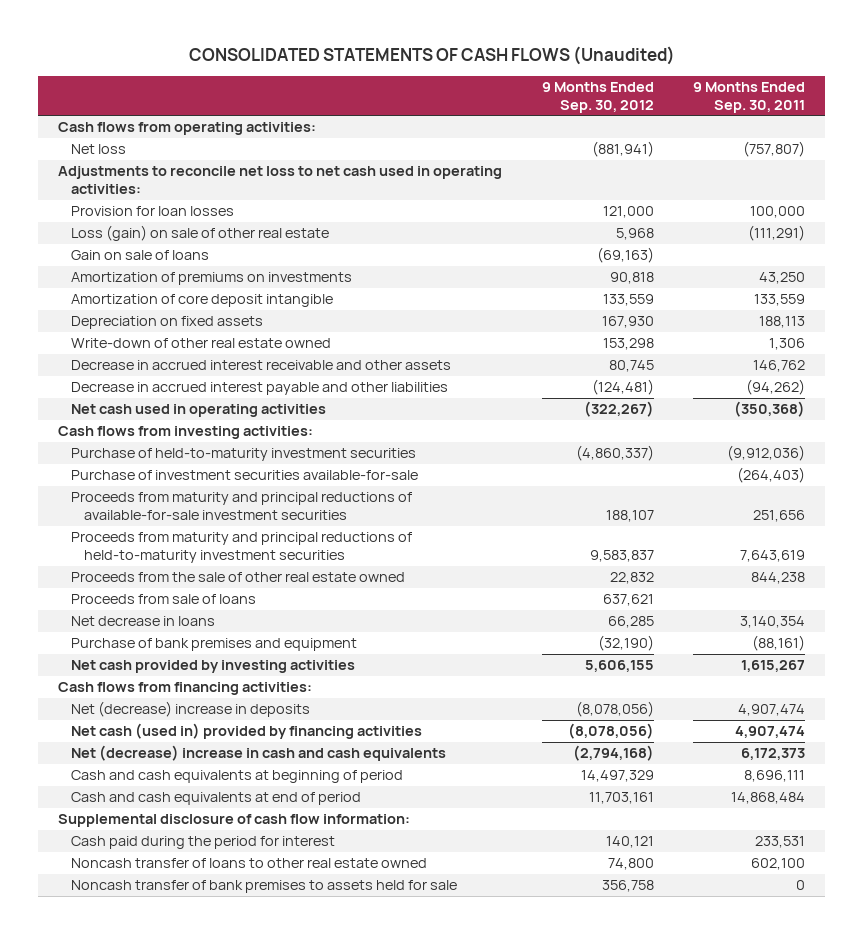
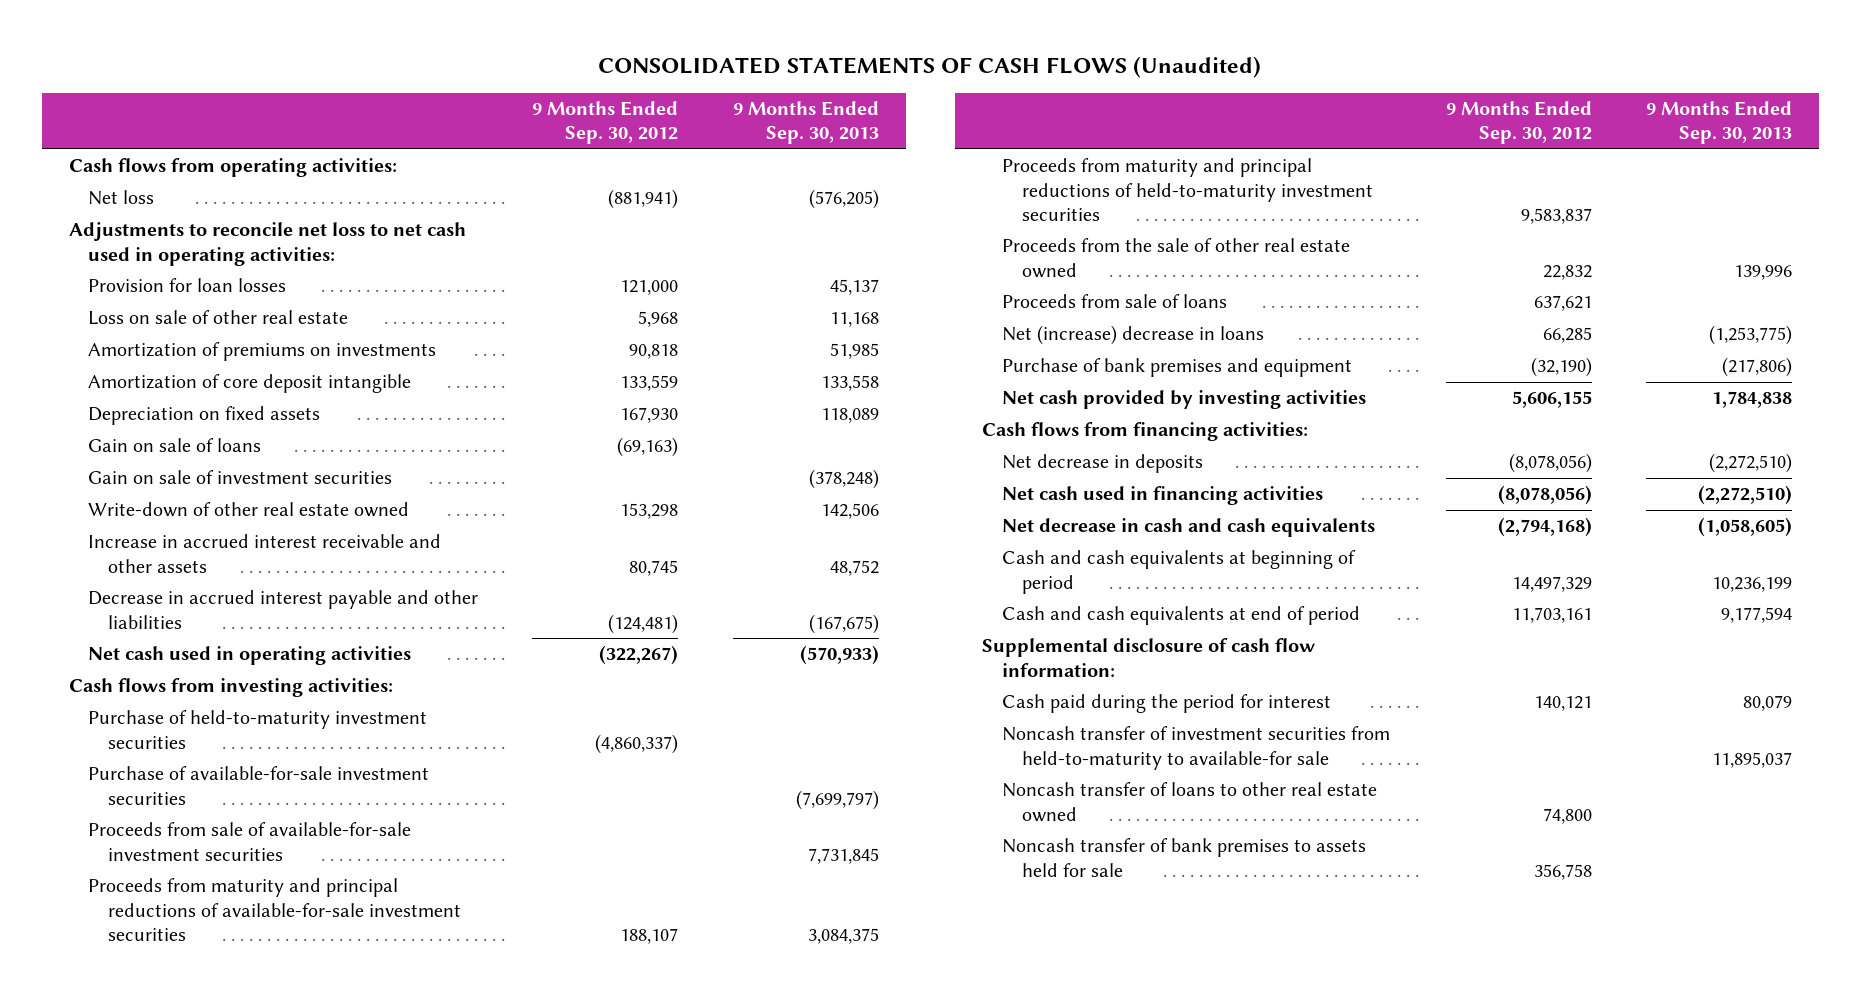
[693,82,806,113] 9 Months Ended Sep. 30, 2011 -> none
none -> [732,100,879,145] 9 Months Ended Sep. 30, 2013
[71,225,330,242] Loss (gain) on sale of other real estate -> [88,310,349,326] Loss on sale of other real estate
[71,250,210,261] Gain on sale of loans -> [88,438,262,453] Gain on sale of loans
none -> [88,470,393,485] Gain on sale of investment securities
[71,360,452,371] Decrease in accrued interest receivable and other assets -> [88,534,442,573] Increase in accrued interest receivable and other assets
[71,470,419,481] Purchase of investment securities available-for-sale -> [88,766,430,805] Purchase of available-for-sale investment securities
none -> [88,822,412,861] Proceeds from sale of available-for-sale investment securities
[71,616,216,627] Net decrease in loans -> [1001,325,1264,346] Net (increase) decrease in loans
[71,701,311,718] Net (decrease) increase in deposits -> [1001,454,1203,474] Net decrease in deposits
[71,723,423,740] Net cash (used in) provided by financing activities -> [1001,486,1323,506] Net cash used in financing activities
[71,745,447,762] Net (decrease) increase in cash and cash equivalents -> [1001,518,1375,538] Net decrease in cash and cash equivalents
none -> [1001,726,1390,770] Noncash transfer of investment securities from held-to-maturity to available-for sale

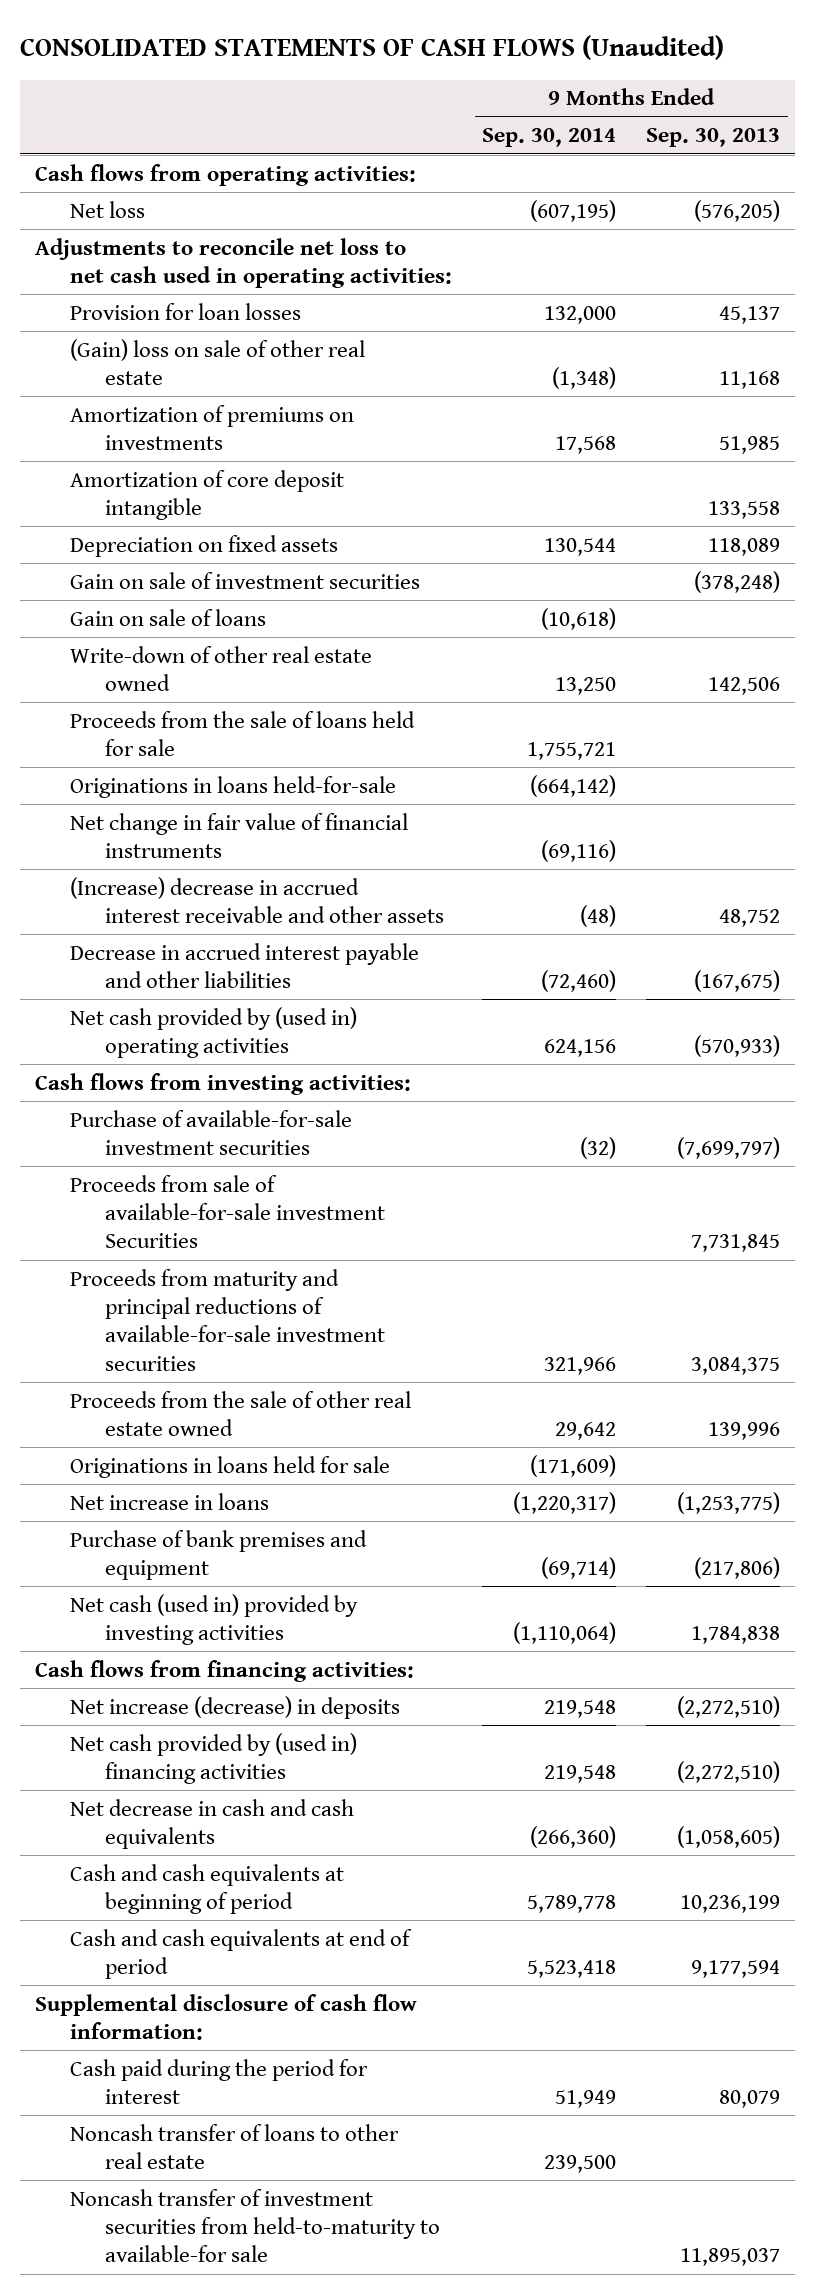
[532,100,679,145] 9 Months Ended Sep. 30, 2012 -> none
none -> [482,128,617,148] Sep. 30, 2014
[88,310,349,326] Loss on sale of other real estate -> [70,338,366,386] (Gain) loss on sale of other real estate
[88,438,262,453] Gain on sale of loans -> [70,608,267,626] Gain on sale of loans
none -> [70,710,416,757] Proceeds from the sale of loans held for sale
none -> [70,775,397,798] Originations in loans held-for-sale
none -> [70,812,409,859] Net change in fair value of financial instruments
[88,534,442,573] Increase in accrued interest receivable and other assets -> [70,876,445,924] (Increase) decrease in accrued interest receivable and other assets
[88,646,412,666] Net cash used in operating activities -> [70,1006,358,1059] Net cash provided by (used in) operating activities
[88,710,428,749] Purchase of held-to-maturity investment securities -> none
[88,822,412,861] Proceeds from sale of available-for-sale investment securities -> [70,1174,386,1249] Proceeds from sale of available-for-sale investment Securities
[1001,158,1373,222] Proceeds from maturity and principal reductions of held-to-maturity investment securities -> none
[1001,294,1227,309] Proceeds from sale of loans -> none
none -> [70,1455,391,1478] Originations in loans held for sale
[1001,325,1264,346] Net (increase) decrease in loans -> [70,1492,270,1510] Net increase in loans
[1001,390,1366,410] Net cash provided by investing activities -> [70,1593,359,1646] Net cash (used in) provided by investing activities
[1001,454,1203,474] Net decrease in deposits -> [70,1695,401,1719] Net increase (decrease) in deposits
[1001,486,1323,506] Net cash used in financing activities -> [70,1732,358,1785] Net cash provided by (used in) financing activities
none -> [70,2123,400,2170] Noncash transfer of loans to other real estate
[1001,782,1377,822] Noncash transfer of loans to other real estate owned -> none
[1001,838,1366,877] Noncash transfer of bank premises to assets held for sale -> none

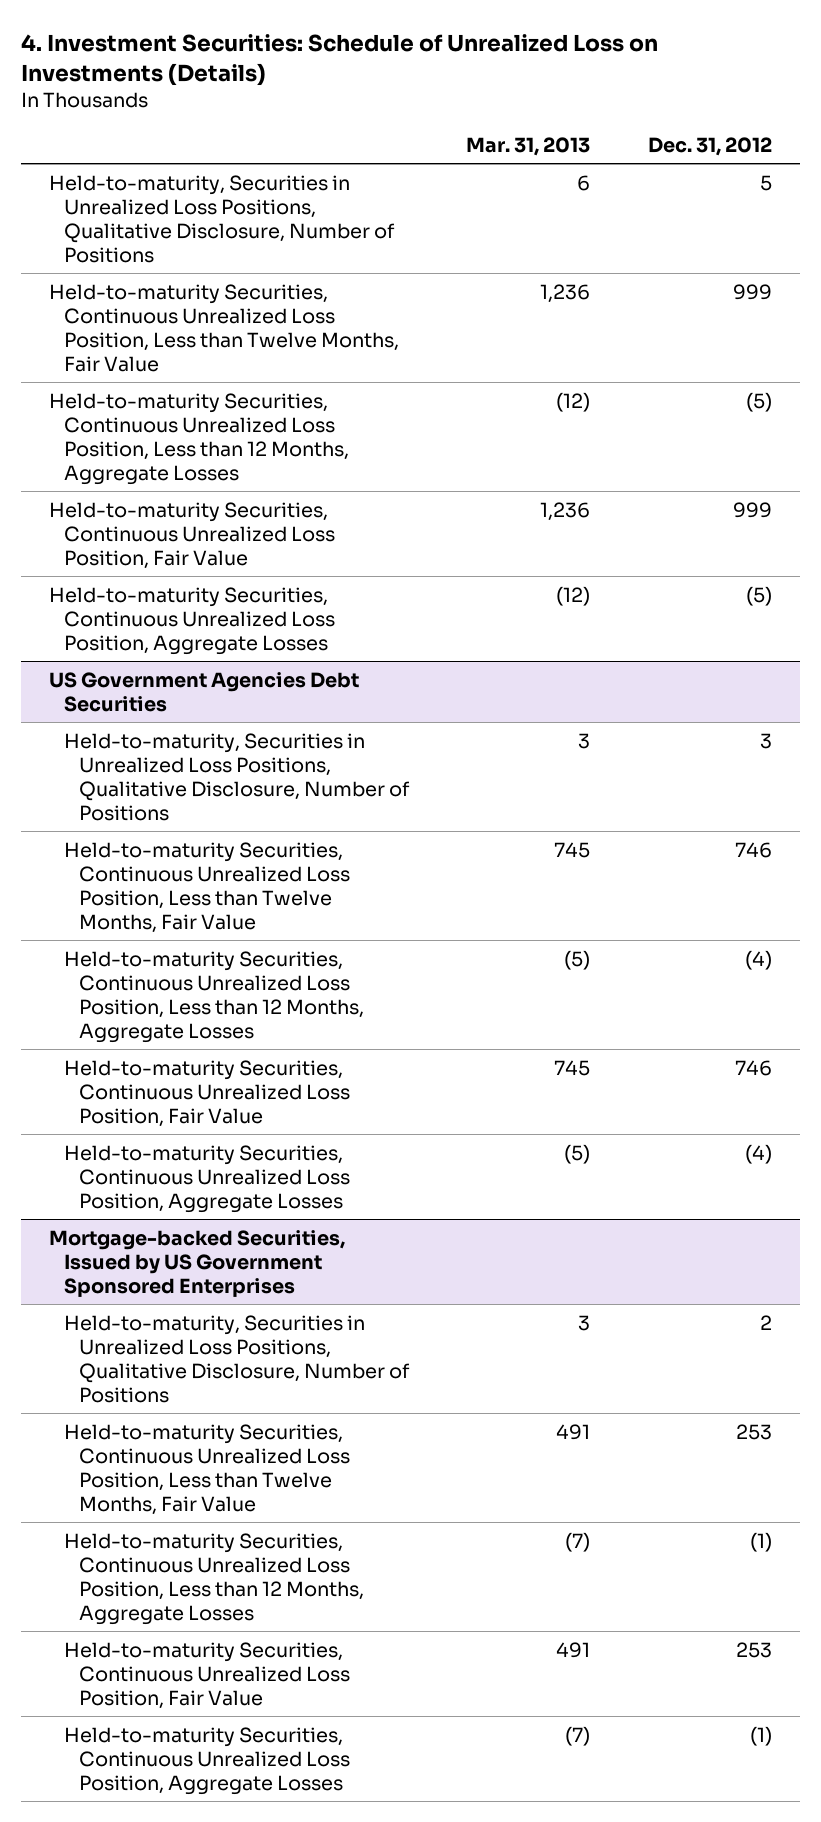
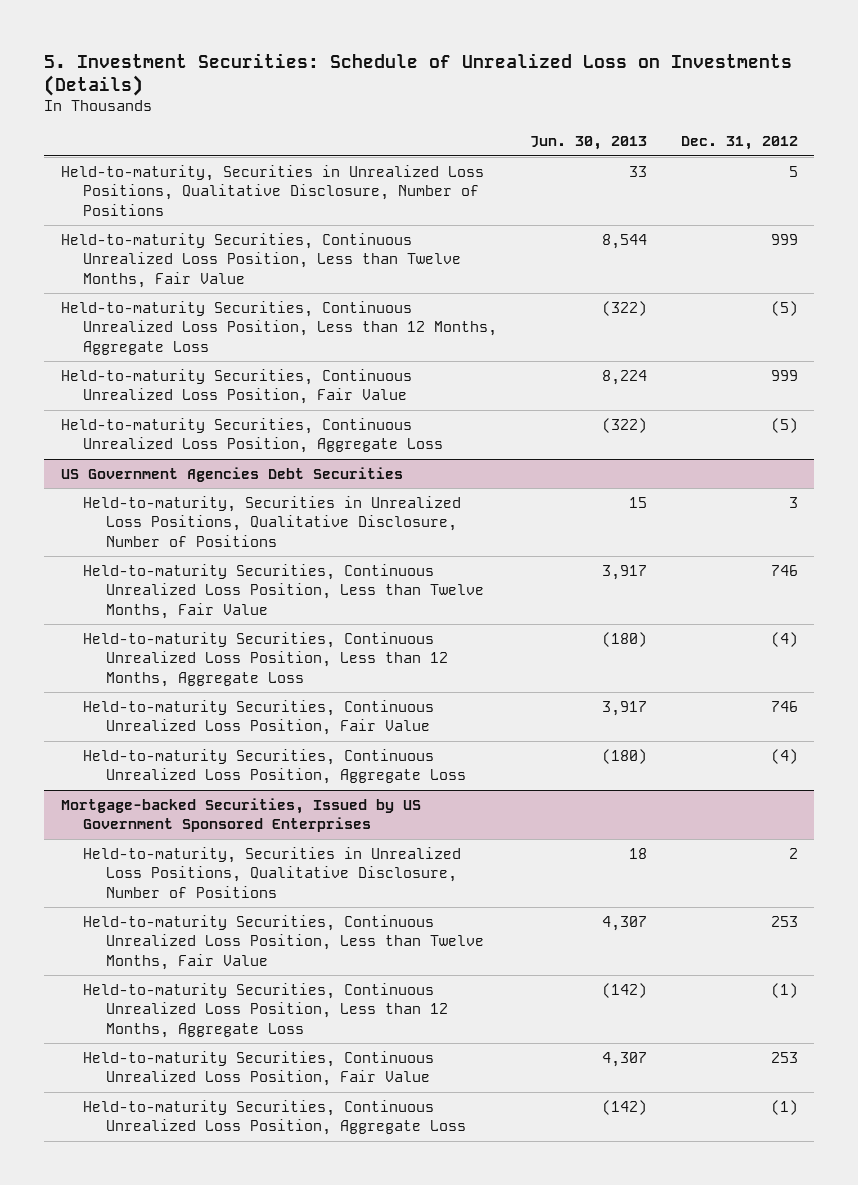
[20,33,658,86] 4. Investment Securities: Schedule of Unrealized Loss on Investments (Details) -> [44,52,793,96] 5. Investment Securities: Schedule of Unrealized Loss on Investments (Details)
[466,136,591,156] Mar. 31, 2013 -> none
none -> [530,136,648,151] Jun. 30, 2013
[49,392,350,485] Held-to-maturity Securities, Continuous Unrealized Loss Position, Less than 12 Months, Aggregate Losses -> [60,300,498,355] Held-to-maturity Securities, Continuous Unrealized Loss Position, Less than 12 Months, Aggregate Loss
[49,586,336,655] Held-to-maturity Securities, Continuous Unrealized Loss Position, Aggregate Losses -> [60,417,444,454] Held-to-maturity Securities, Continuous Unrealized Loss Position, Aggregate Loss
[64,950,365,1043] Held-to-maturity Securities, Continuous Unrealized Loss Position, Less than 12 Months, Aggregate Losses -> [83,631,448,687] Held-to-maturity Securities, Continuous Unrealized Loss Position, Less than 12 Months, Aggregate Loss
[64,1144,351,1213] Held-to-maturity Securities, Continuous Unrealized Loss Position, Aggregate Losses -> [83,748,466,785] Held-to-maturity Securities, Continuous Unrealized Loss Position, Aggregate Loss
[64,1532,365,1625] Held-to-maturity Securities, Continuous Unrealized Loss Position, Less than 12 Months, Aggregate Losses -> [83,982,448,1038] Held-to-maturity Securities, Continuous Unrealized Loss Position, Less than 12 Months, Aggregate Loss
[64,1726,351,1795] Held-to-maturity Securities, Continuous Unrealized Loss Position, Aggregate Losses -> [83,1099,466,1136] Held-to-maturity Securities, Continuous Unrealized Loss Position, Aggregate Loss

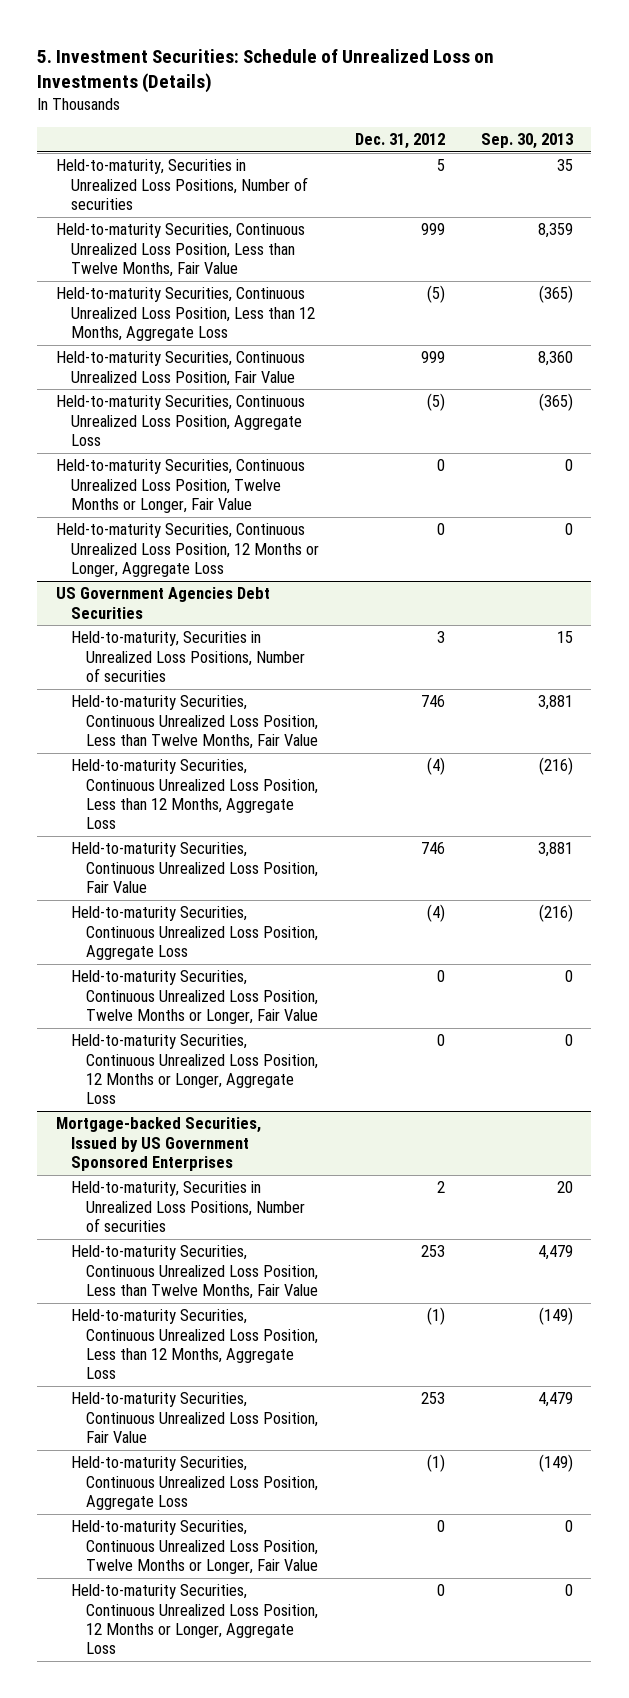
[530,136,648,151] Jun. 30, 2013 -> none
none -> [481,133,574,150] Sep. 30, 2013
[60,164,484,216] Held-to-maturity, Securities in Unrealized Loss Positions, Qualitative Disclosure, Number of Positions -> [55,159,308,210] Held-to-maturity, Securities in Unrealized Loss Positions, Number of securities
none -> [55,459,305,513] Held-to-maturity Securities, Continuous Unrealized Loss Position, Twelve Months or Longer, Fair Value
none -> [55,523,319,577] Held-to-maturity Securities, Continuous Unrealized Loss Position, 12 Months or Longer, Aggregate Loss
[83,495,462,547] Held-to-maturity, Securities in Unrealized Loss Positions, Qualitative Disclosure, Number of Positions -> [70,631,305,682] Held-to-maturity, Securities in Unrealized Loss Positions, Number of securities
none -> [70,970,318,1024] Held-to-maturity Securities, Continuous Unrealized Loss Position, Twelve Months or Longer, Fair Value
none -> [70,1034,318,1105] Held-to-maturity Securities, Continuous Unrealized Loss Position, 12 Months or Longer, Aggregate Loss
[83,846,462,898] Held-to-maturity, Securities in Unrealized Loss Positions, Qualitative Disclosure, Number of Positions -> [70,1181,305,1232] Held-to-maturity, Securities in Unrealized Loss Positions, Number of securities
none -> [70,1520,318,1574] Held-to-maturity Securities, Continuous Unrealized Loss Position, Twelve Months or Longer, Fair Value
none -> [70,1584,318,1655] Held-to-maturity Securities, Continuous Unrealized Loss Position, 12 Months or Longer, Aggregate Loss

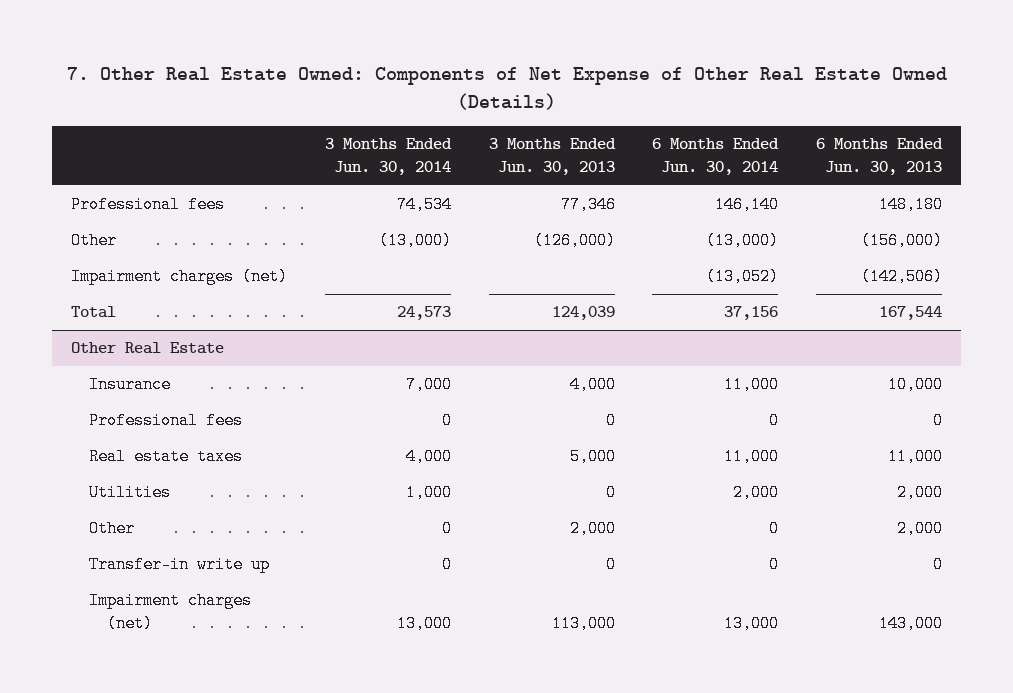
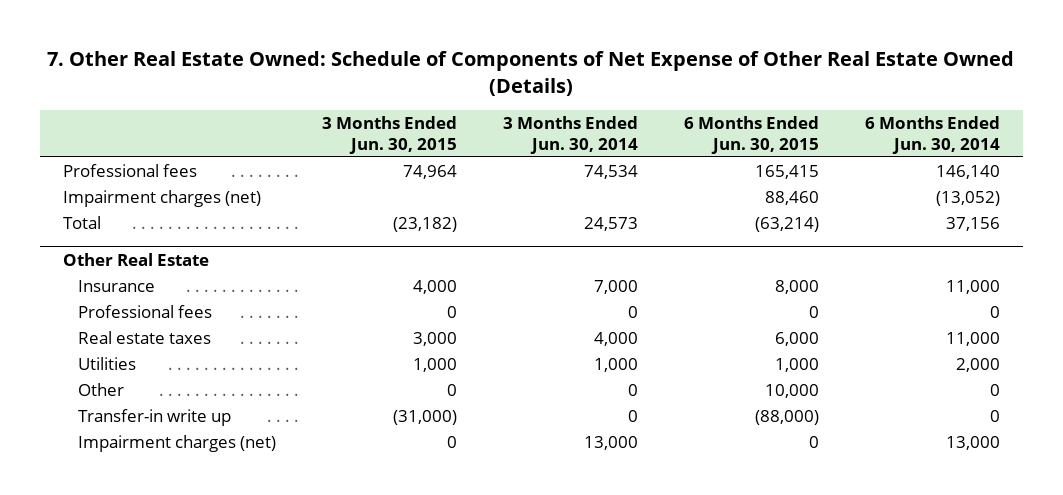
[66,67,947,110] 7. Other Real Estate Owned: Components of Net Expense of Other Real Estate Owned (Details) -> [47,51,1015,96] 7. Other Real Estate Owned: Schedule of Components of Net Expense of Other Real Estate Owned (Details)
[488,138,616,176] 3 Months Ended Jun. 30, 2013 -> none
[816,138,944,176] 6 Months Ended Jun. 30, 2013 -> none
none -> [321,115,457,154] 3 Months Ended Jun. 30, 2015
none -> [683,115,819,154] 6 Months Ended Jun. 30, 2015
[70,232,117,250] Other -> none

